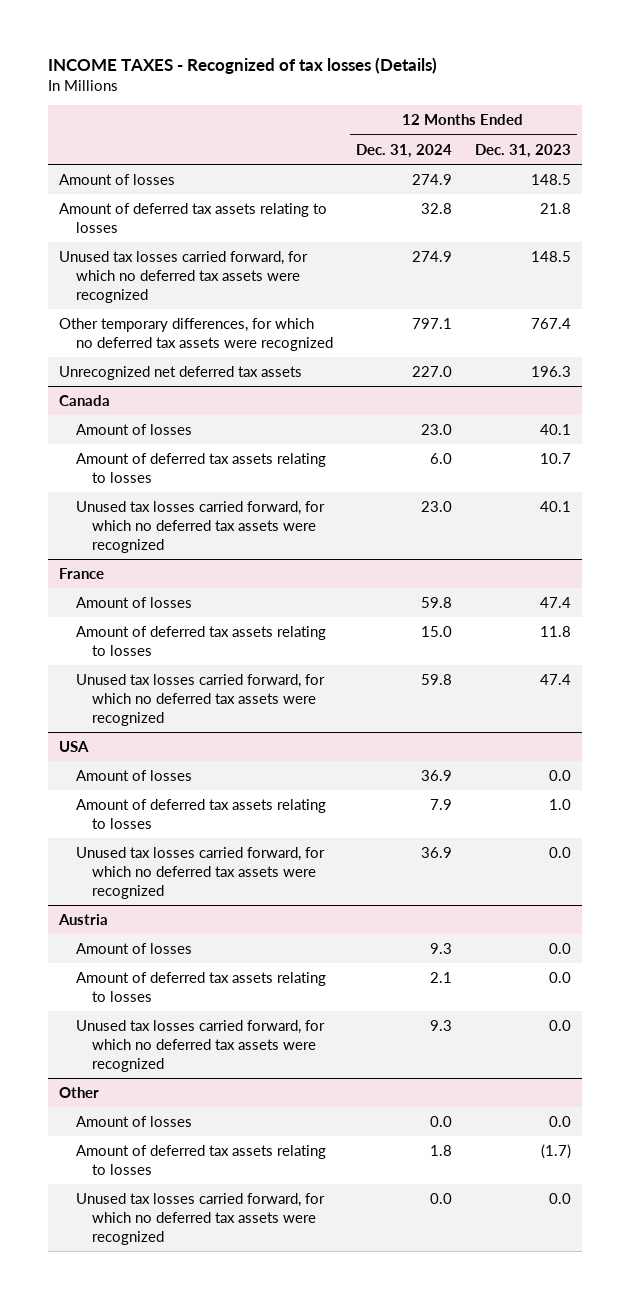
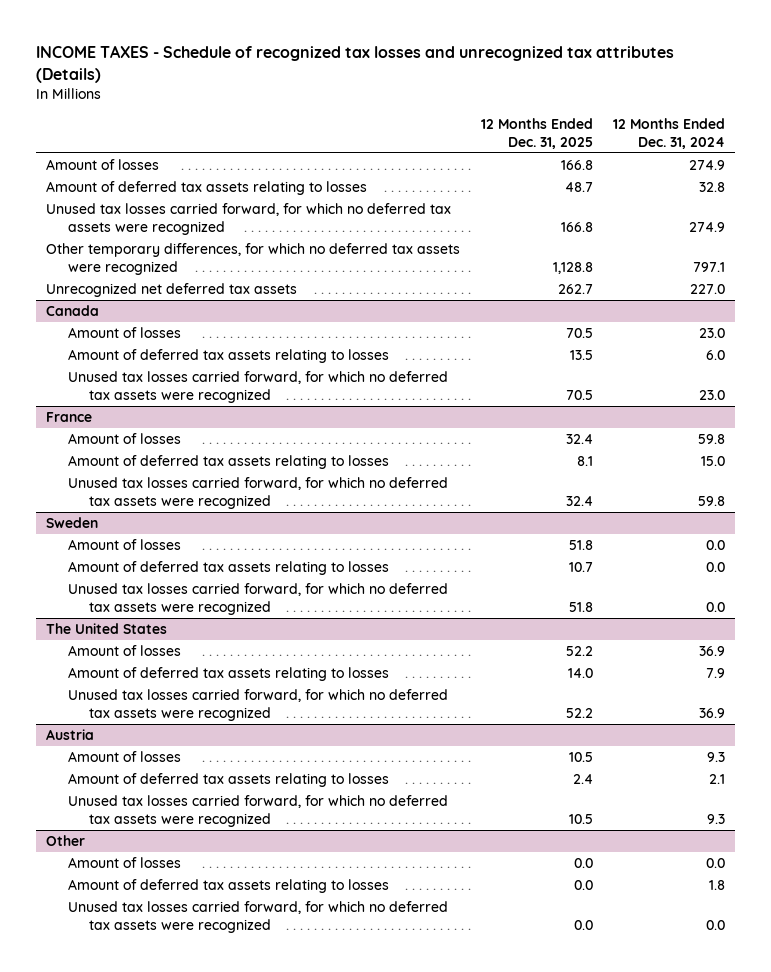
[47,56,437,74] INCOME TAXES - Recognized of tax losses (Details) -> [36,45,675,83] INCOME TAXES - Schedule of recognized tax losses and unrecognized tax attributes (Details)
[474,143,571,158] Dec. 31, 2023 -> none
none -> [480,117,593,149] 12 Months Ended Dec. 31, 2025
none -> [46,516,99,528] Sweden
none -> [67,538,181,550] Amount of losses
none -> [67,560,389,575] Amount of deferred tax assets relating to losses
none -> [67,582,448,615] Unused tax losses carried forward, for which no deferred tax assets were recognized
[59,740,90,752] USA -> [46,622,168,634] The United States

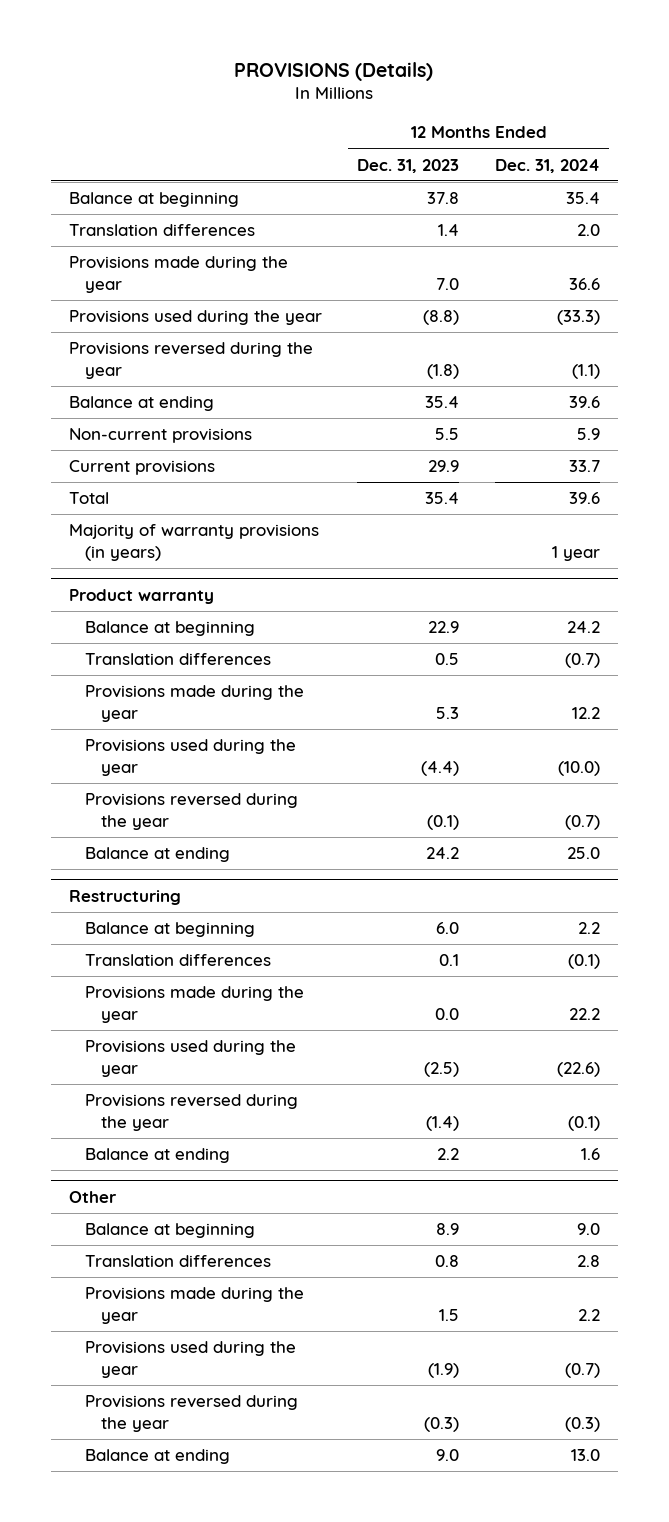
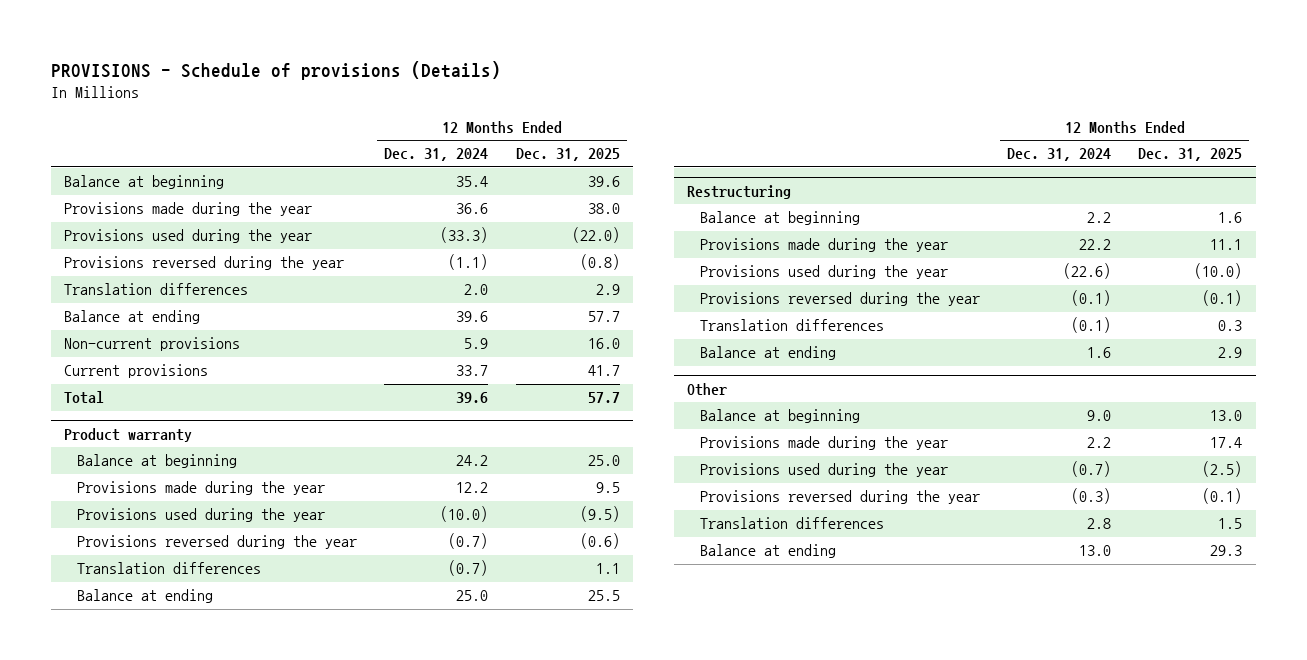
[234,61,434,81] PROVISIONS (Details) -> [50,60,501,80] PROVISIONS - Schedule of provisions (Details)
[357,158,460,173] Dec. 31, 2023 -> none
none -> [515,148,620,162] Dec. 31, 2025
[68,224,255,237] Translation differences -> [64,283,249,296] Translation differences
[68,524,319,561] Majority of warranty provisions (in years) -> none
[84,653,271,666] Translation differences -> [76,562,261,575] Translation differences
[84,954,271,967] Translation differences -> [699,319,884,332] Translation differences
[84,1255,271,1268] Translation differences -> [699,517,884,530] Translation differences

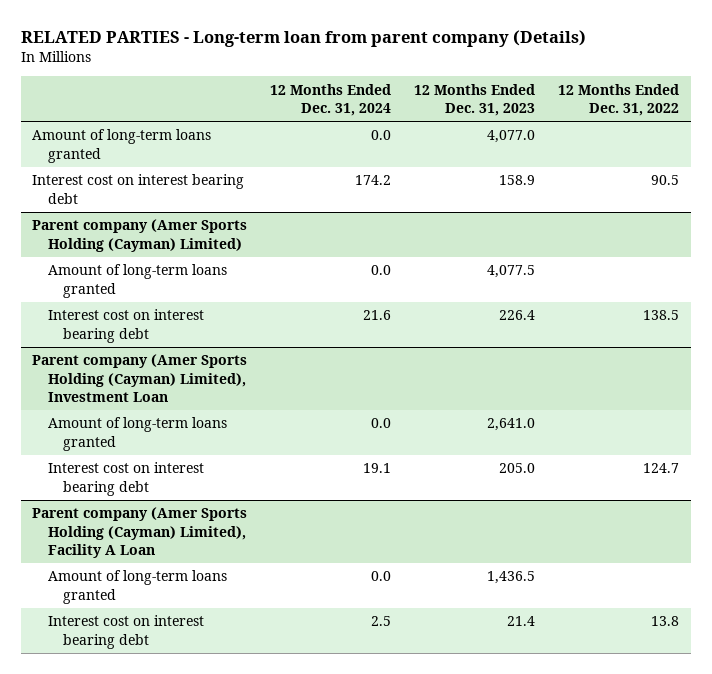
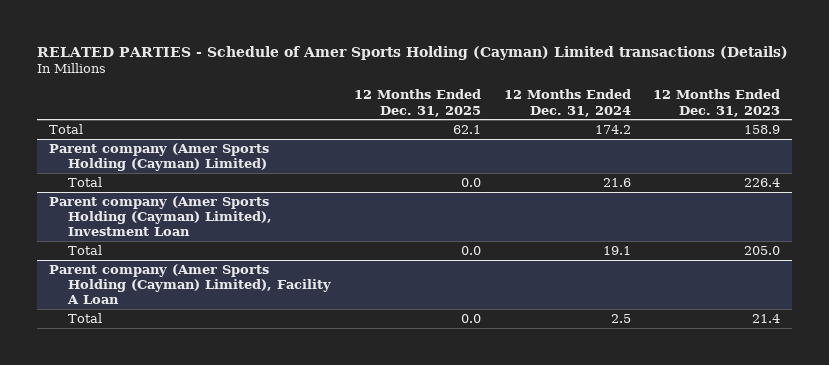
[20,30,586,48] RELATED PARTIES - Long-term loan from parent company (Details) -> [37,45,789,60] RELATED PARTIES - Schedule of Amer Sports Holding (Cayman) Limited transactions (Details)
[558,83,680,117] 12 Months Ended Dec. 31, 2022 -> none
none -> [353,89,481,117] 12 Months Ended Dec. 31, 2025
[32,129,212,163] Amount of long-term loans granted -> none
[32,174,245,204] Interest cost on interest bearing debt -> [48,123,83,134] Total
[47,264,227,298] Amount of long-term loans granted -> none
[47,309,204,343] Interest cost on interest bearing debt -> [67,176,102,187] Total
[47,417,227,451] Amount of long-term loans granted -> none
[47,462,204,496] Interest cost on interest bearing debt -> [67,244,102,255] Total
[47,570,227,604] Amount of long-term loans granted -> none
[47,615,204,649] Interest cost on interest bearing debt -> [67,312,102,323] Total

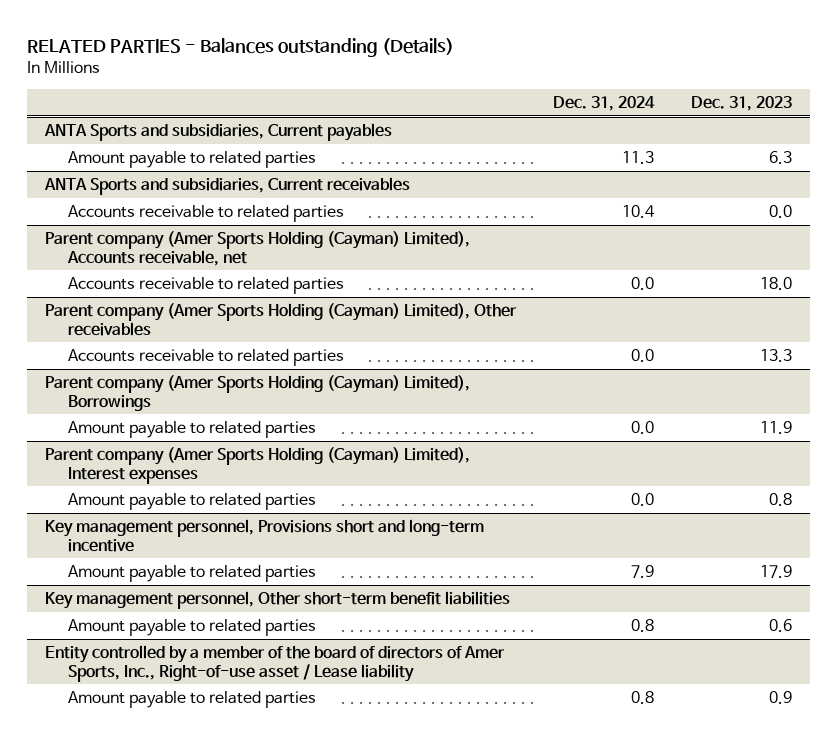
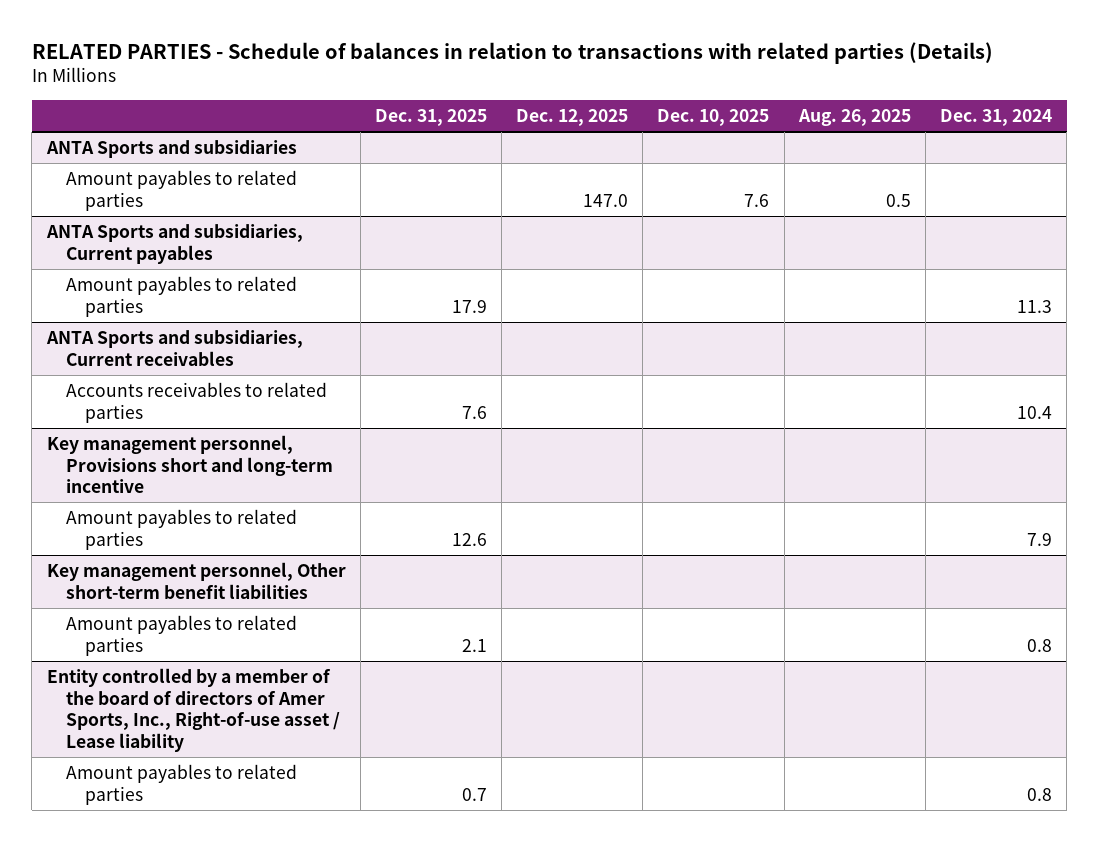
[27,37,455,57] RELATED PARTIES - Balances outstanding (Details) -> [31,42,993,65] RELATED PARTIES - Schedule of balances in relation to transactions with related parties (Details)
[690,96,792,112] Dec. 31, 2023 -> none
none -> [374,108,487,126] Dec. 31, 2025
none -> [516,108,629,126] Dec. 12, 2025
none -> [657,108,770,126] Dec. 10, 2025
none -> [797,108,911,126] Aug. 26, 2025
none -> [45,140,297,159] ANTA Sports and subsidiaries
none -> [65,170,297,211] Amount payables to related parties
[68,150,317,168] Amount payable to related parties -> [65,276,297,317] Amount payables to related parties
[45,230,471,266] Parent company (Amer Sports Holding (Cayman) Limited), Accounts receivable, net -> none
[68,276,345,294] Accounts receivable to related parties -> none
[45,302,518,336] Parent company (Amer Sports Holding (Cayman) Limited), Other receivables -> none
[68,348,345,366] Accounts receivable to related parties -> none
[45,374,471,411] Parent company (Amer Sports Holding (Cayman) Limited), Borrowings -> none
[68,420,317,438] Amount payable to related parties -> none
[45,446,471,484] Parent company (Amer Sports Holding (Cayman) Limited), Interest expenses -> none
[68,492,317,510] Amount payable to related parties -> none
[68,204,345,222] Accounts receivable to related parties -> [65,382,327,423] Accounts receivables to related parties
[68,564,317,582] Amount payable to related parties -> [65,509,297,550] Amount payables to related parties
[68,618,317,636] Amount payable to related parties -> [65,615,297,656] Amount payables to related parties
[68,690,317,708] Amount payable to related parties -> [65,764,297,805] Amount payables to related parties

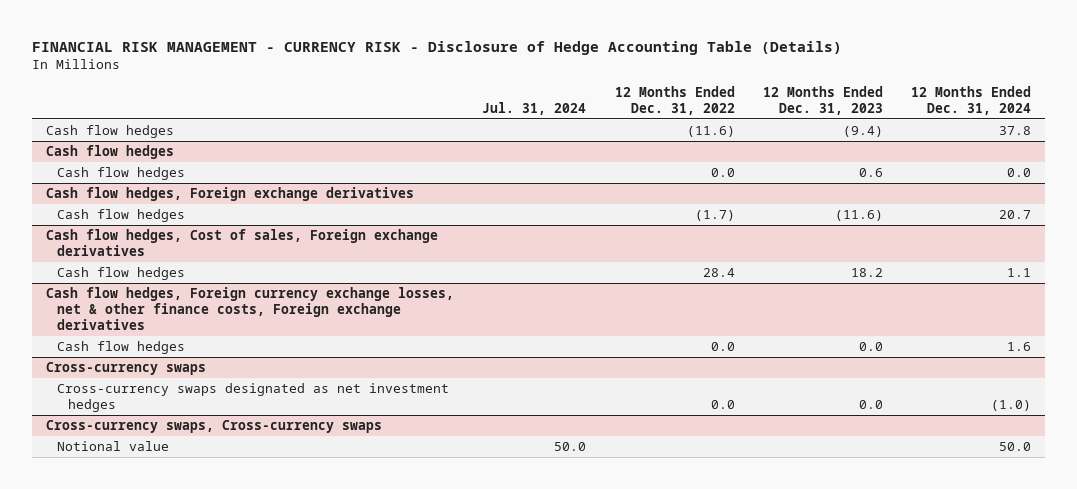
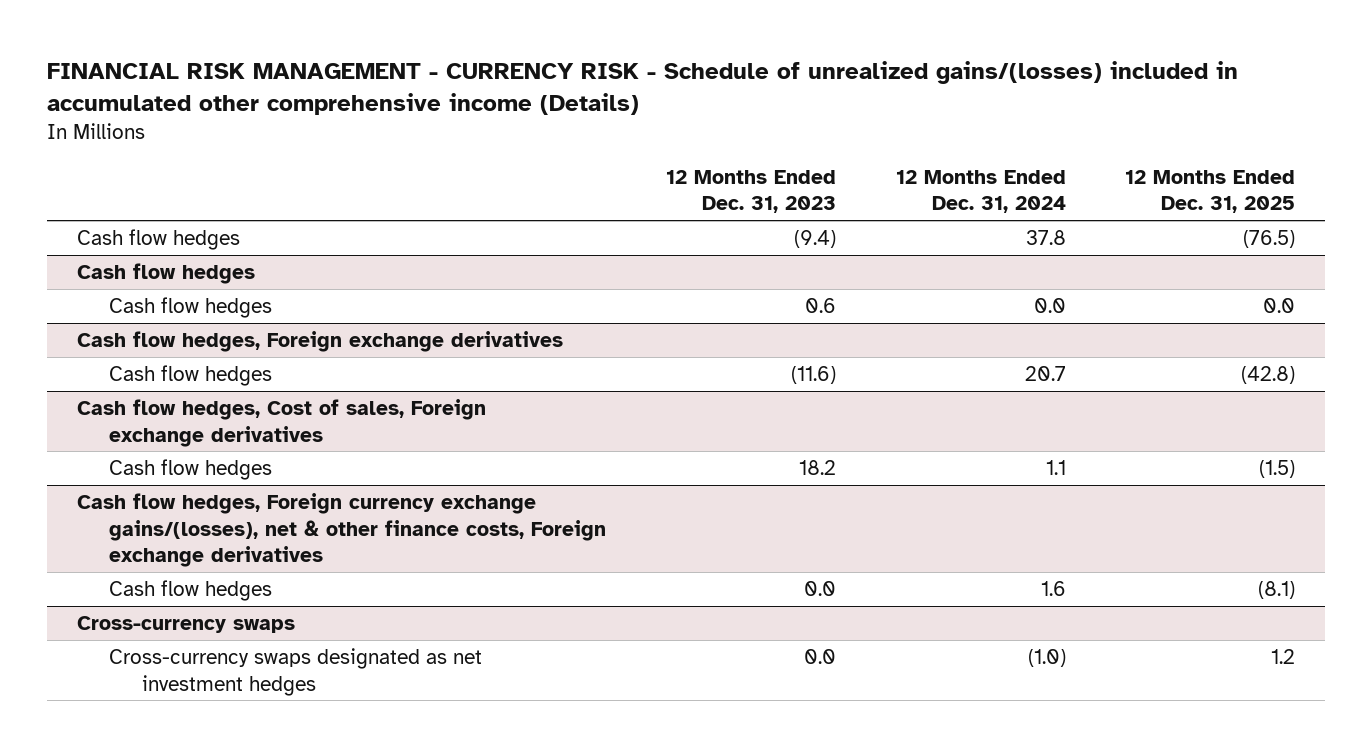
[31,40,842,55] FINANCIAL RISK MANAGEMENT - CURRENCY RISK - Disclosure of Hedge Accounting Table (Details) -> [47,61,1239,116] FINANCIAL RISK MANAGEMENT - CURRENCY RISK - Schedule of unrealized gains/(losses) included in accumulated other comprehensive income (Details)
[482,101,587,115] Jul. 31, 2024 -> none
[614,85,735,115] 12 Months Ended Dec. 31, 2022 -> none
none -> [1125,169,1296,214] 12 Months Ended Dec. 31, 2025
[45,287,454,331] Cash flow hedges, Foreign currency exchange losses, net & other finance costs, Foreign exchange derivatives -> [77,492,607,568] Cash flow hedges, Foreign currency exchange gains/(losses), net & other finance costs, Foreign exchange derivatives
[45,420,382,434] Cross-currency swaps, Cross-currency swaps -> none
[56,441,169,452] Notional value -> none

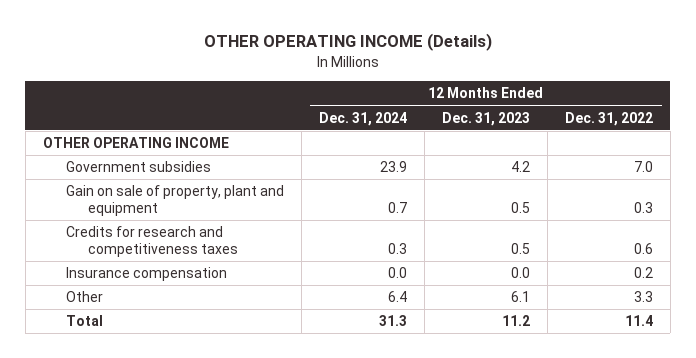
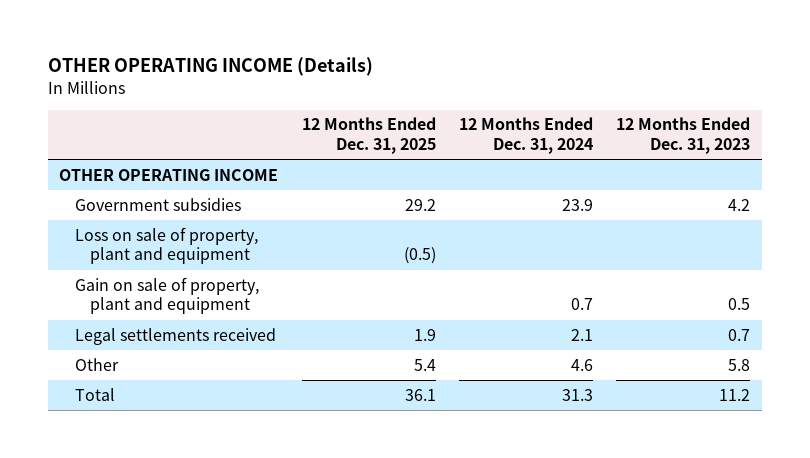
[564,111,653,126] Dec. 31, 2022 -> none
none -> [301,117,436,154] 12 Months Ended Dec. 31, 2025
none -> [74,226,258,265] Loss on sale of property, plant and equipment
[65,226,239,258] Credits for research and competitiveness taxes -> none
[65,267,227,282] Insurance compensation -> none
none -> [74,327,276,345] Legal settlements received
[387,291,407,303] 6.4 -> [570,358,593,371] 4.6
[510,291,530,303] 6.1 -> [728,358,751,371] 5.8

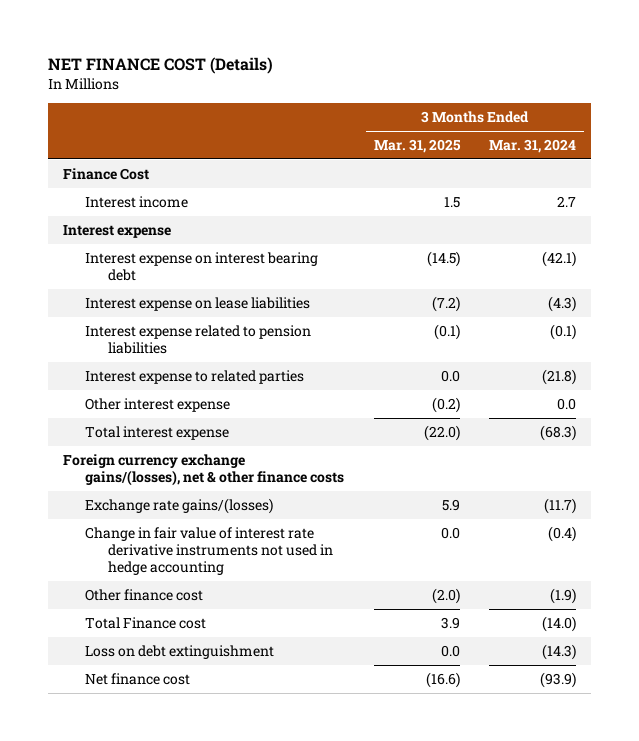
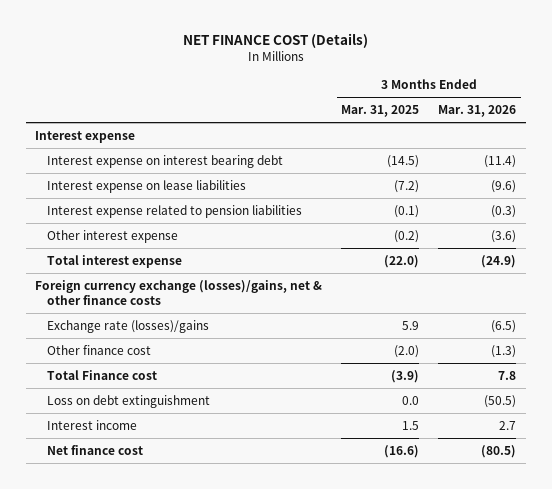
[489,139,577,154] Mar. 31, 2024 -> none
none -> [438,105,517,118] Mar. 31, 2026
[62,167,149,180] Finance Cost -> none
[85,369,305,384] Interest expense to related parties -> none
[85,526,333,576] Change in fair value of interest rate derivative instruments not used in hedge accounting -> none
[62,453,345,487] Foreign currency exchange gains/(losses), net & other finance costs -> [35,279,323,306] Foreign currency exchange (losses)/gains, net & other finance costs
[85,497,274,514] Exchange rate gains/(losses) -> [46,319,209,333] Exchange rate (losses)/gains
[440,616,460,629] 3.9 -> [391,369,420,383] (3.9)
[85,195,189,208] Interest income -> [46,419,137,430] Interest income

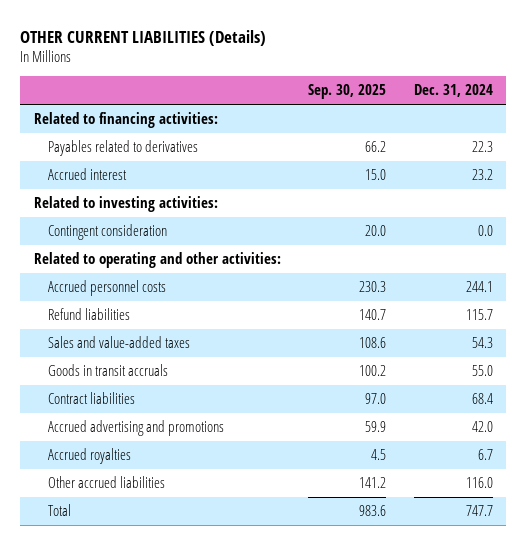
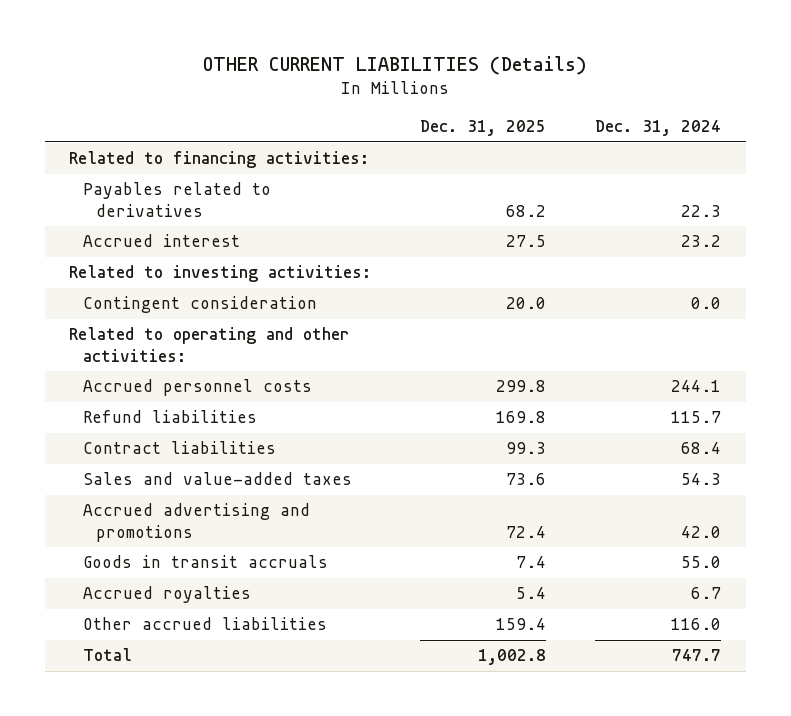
[308,84,387,100] Sep. 30, 2025 -> none
none -> [420,120,547,137] Dec. 31, 2025
[47,336,190,349] Sales and value-added taxes -> [82,472,352,486] Sales and value-added taxes
[47,364,168,377] Goods in transit accruals -> [82,555,328,569] Goods in transit accruals

